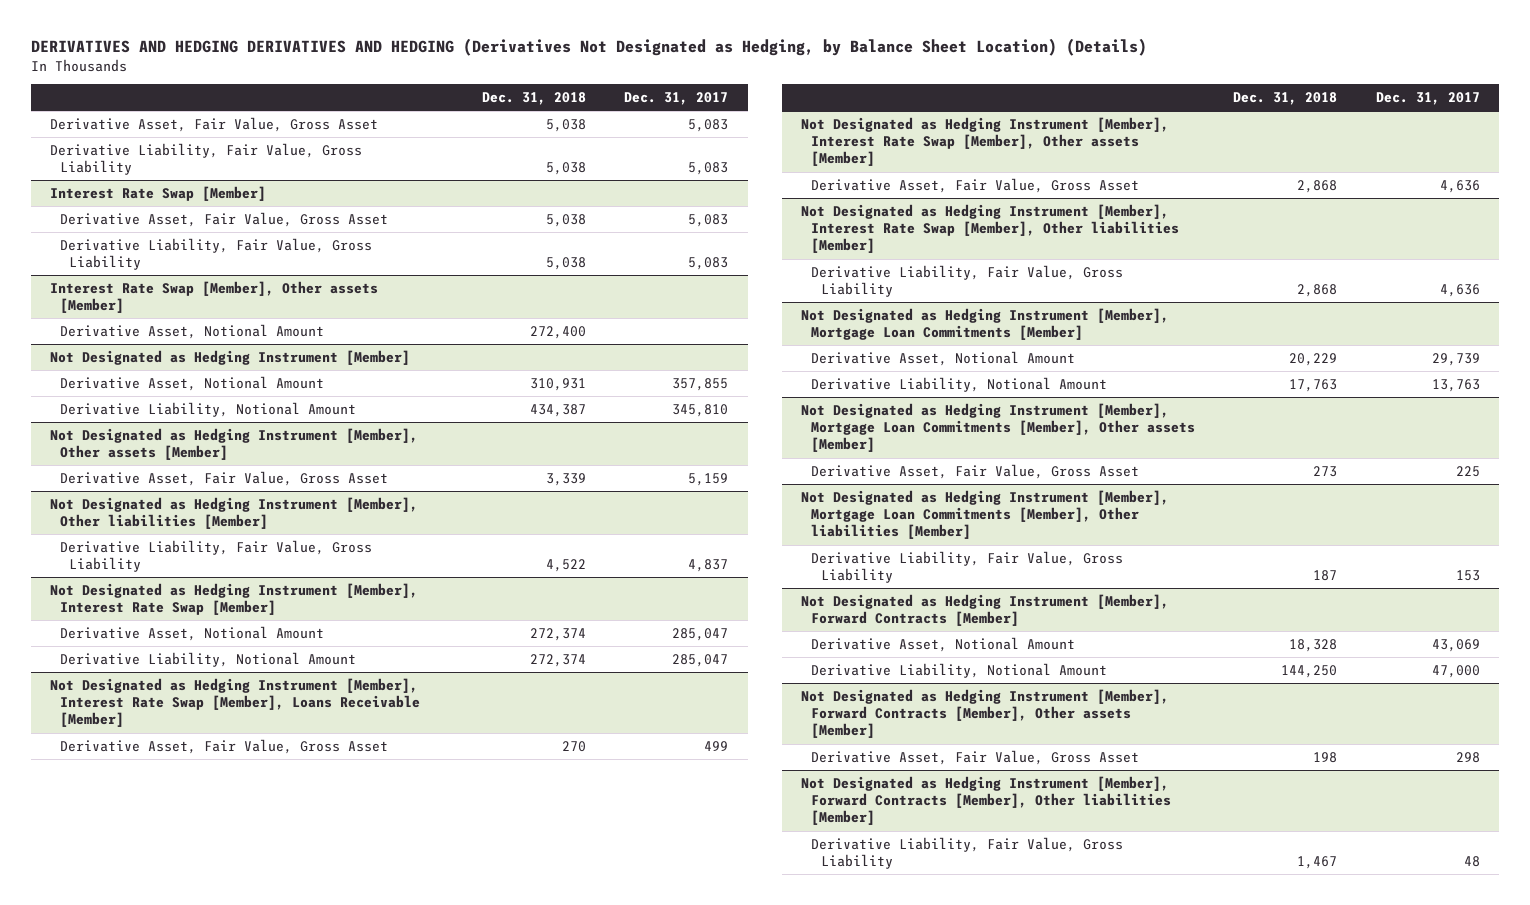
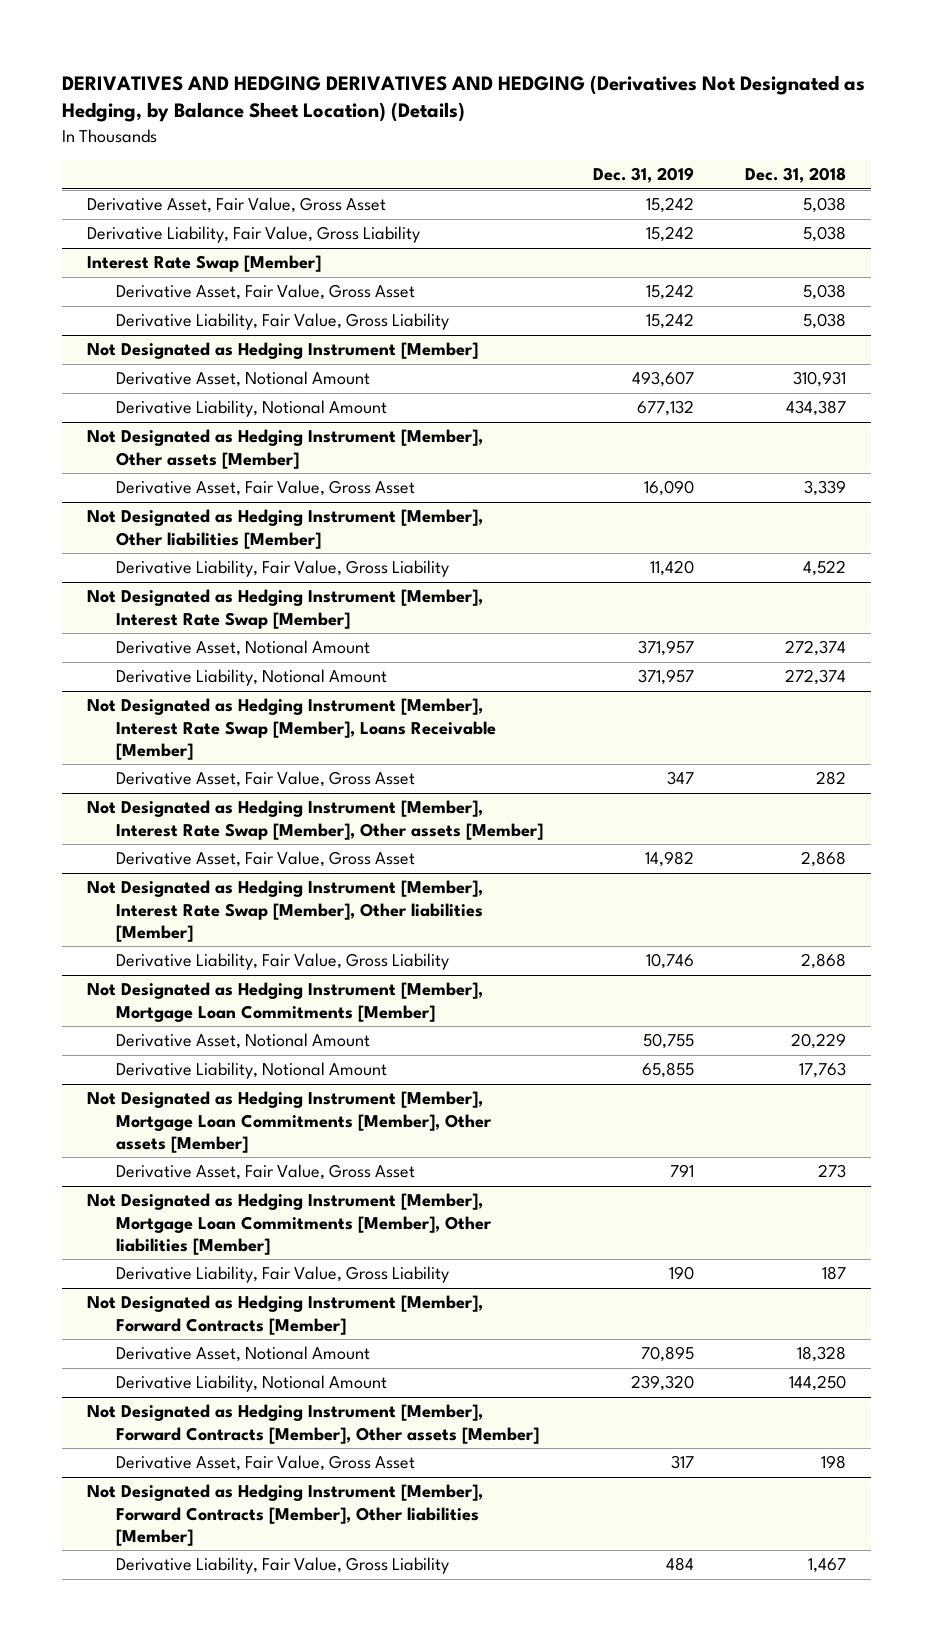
[624,92,729,106] Dec. 31, 2017 -> none
none -> [593,167,695,184] Dec. 31, 2019
[49,280,378,314] Interest Rate Swap [Member], Other assets [Member] -> none
[59,323,324,339] Derivative Asset, Notional Amount -> none
[562,740,587,752] 270 -> [815,771,846,786] 282

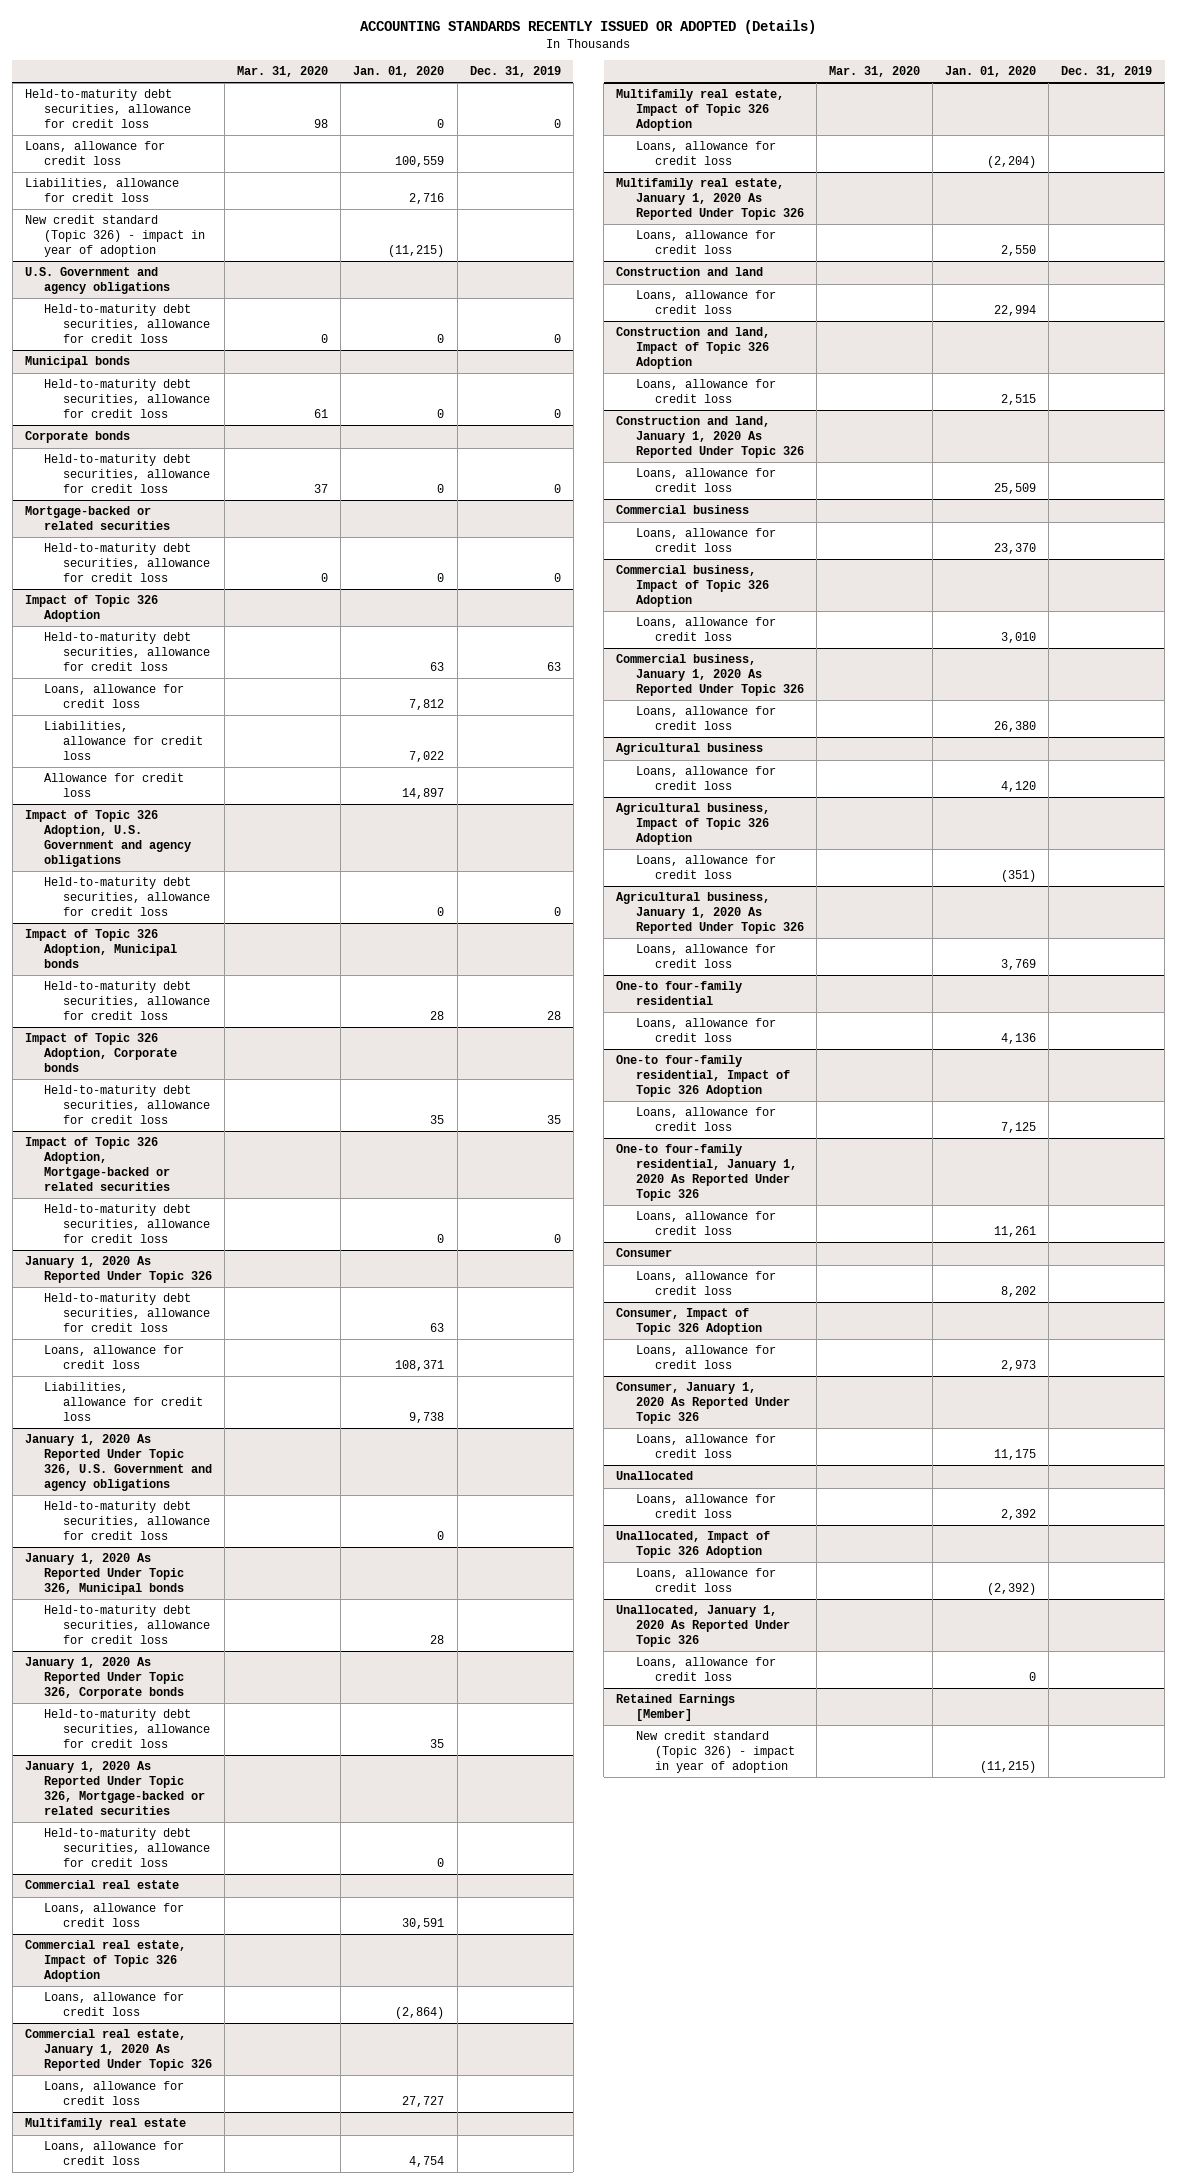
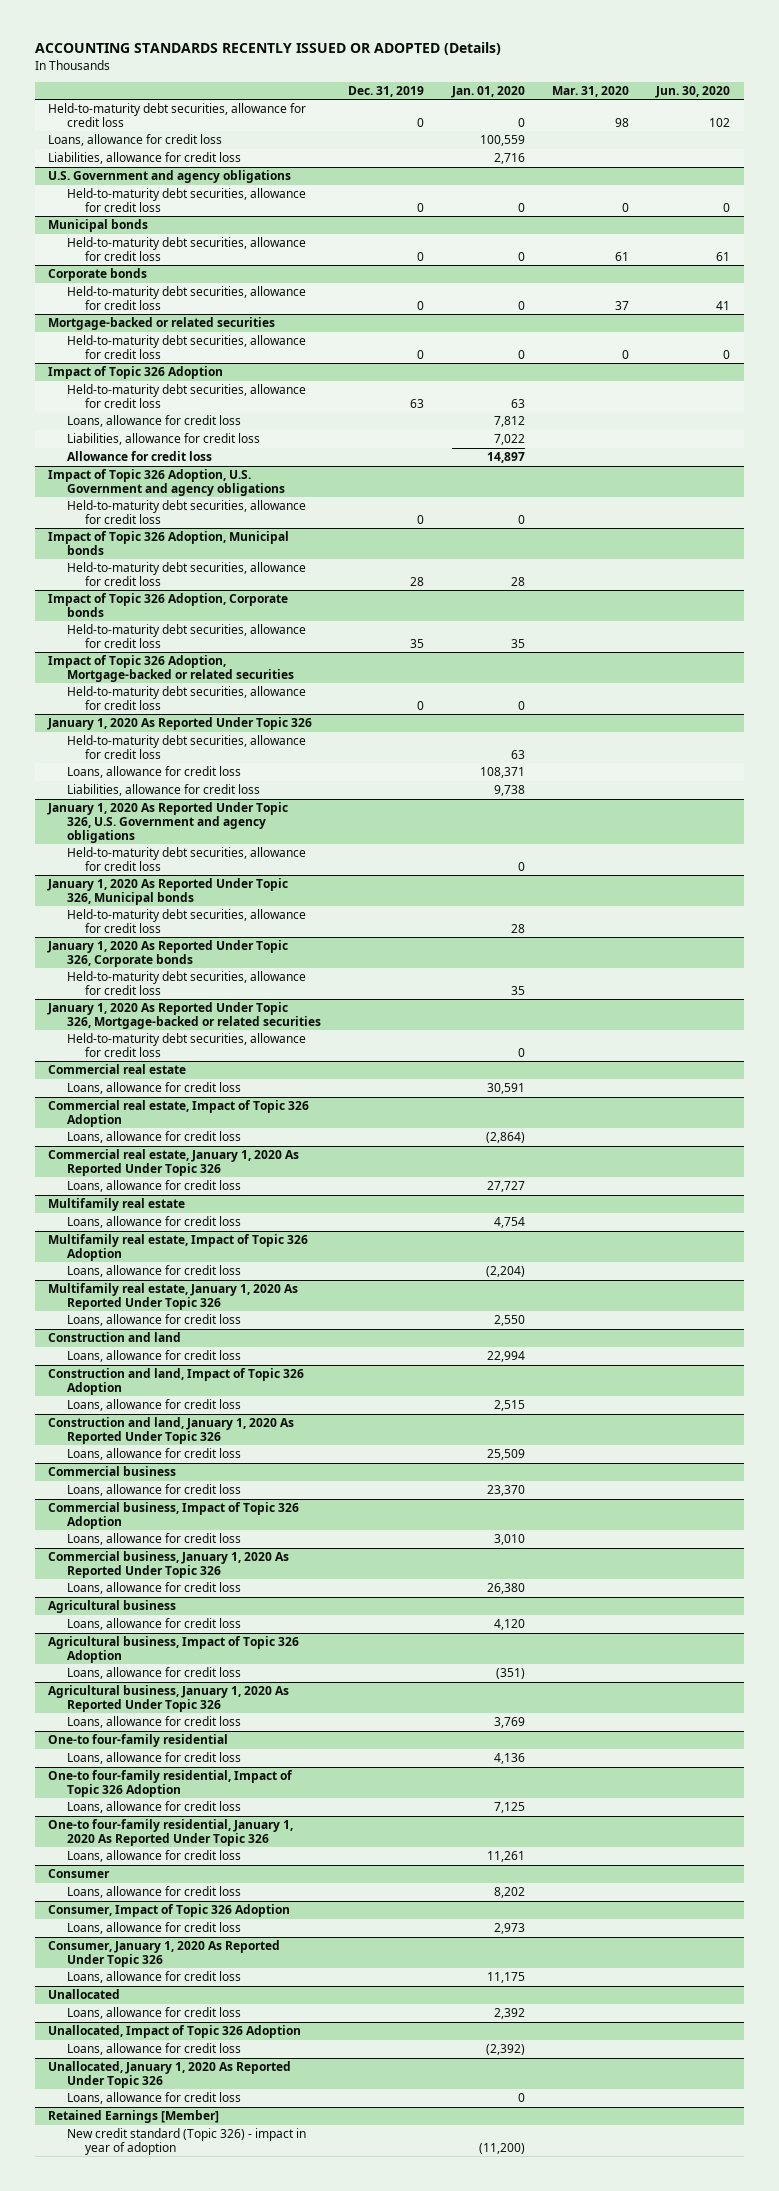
none -> [655,85,731,98] Jun. 30, 2020
[24,215,206,258] New credit standard (Topic 326) - impact in year of adoption -> none
[979,1761,1036,1774] (11,215) -> [478,2142,525,2154] (11,200)

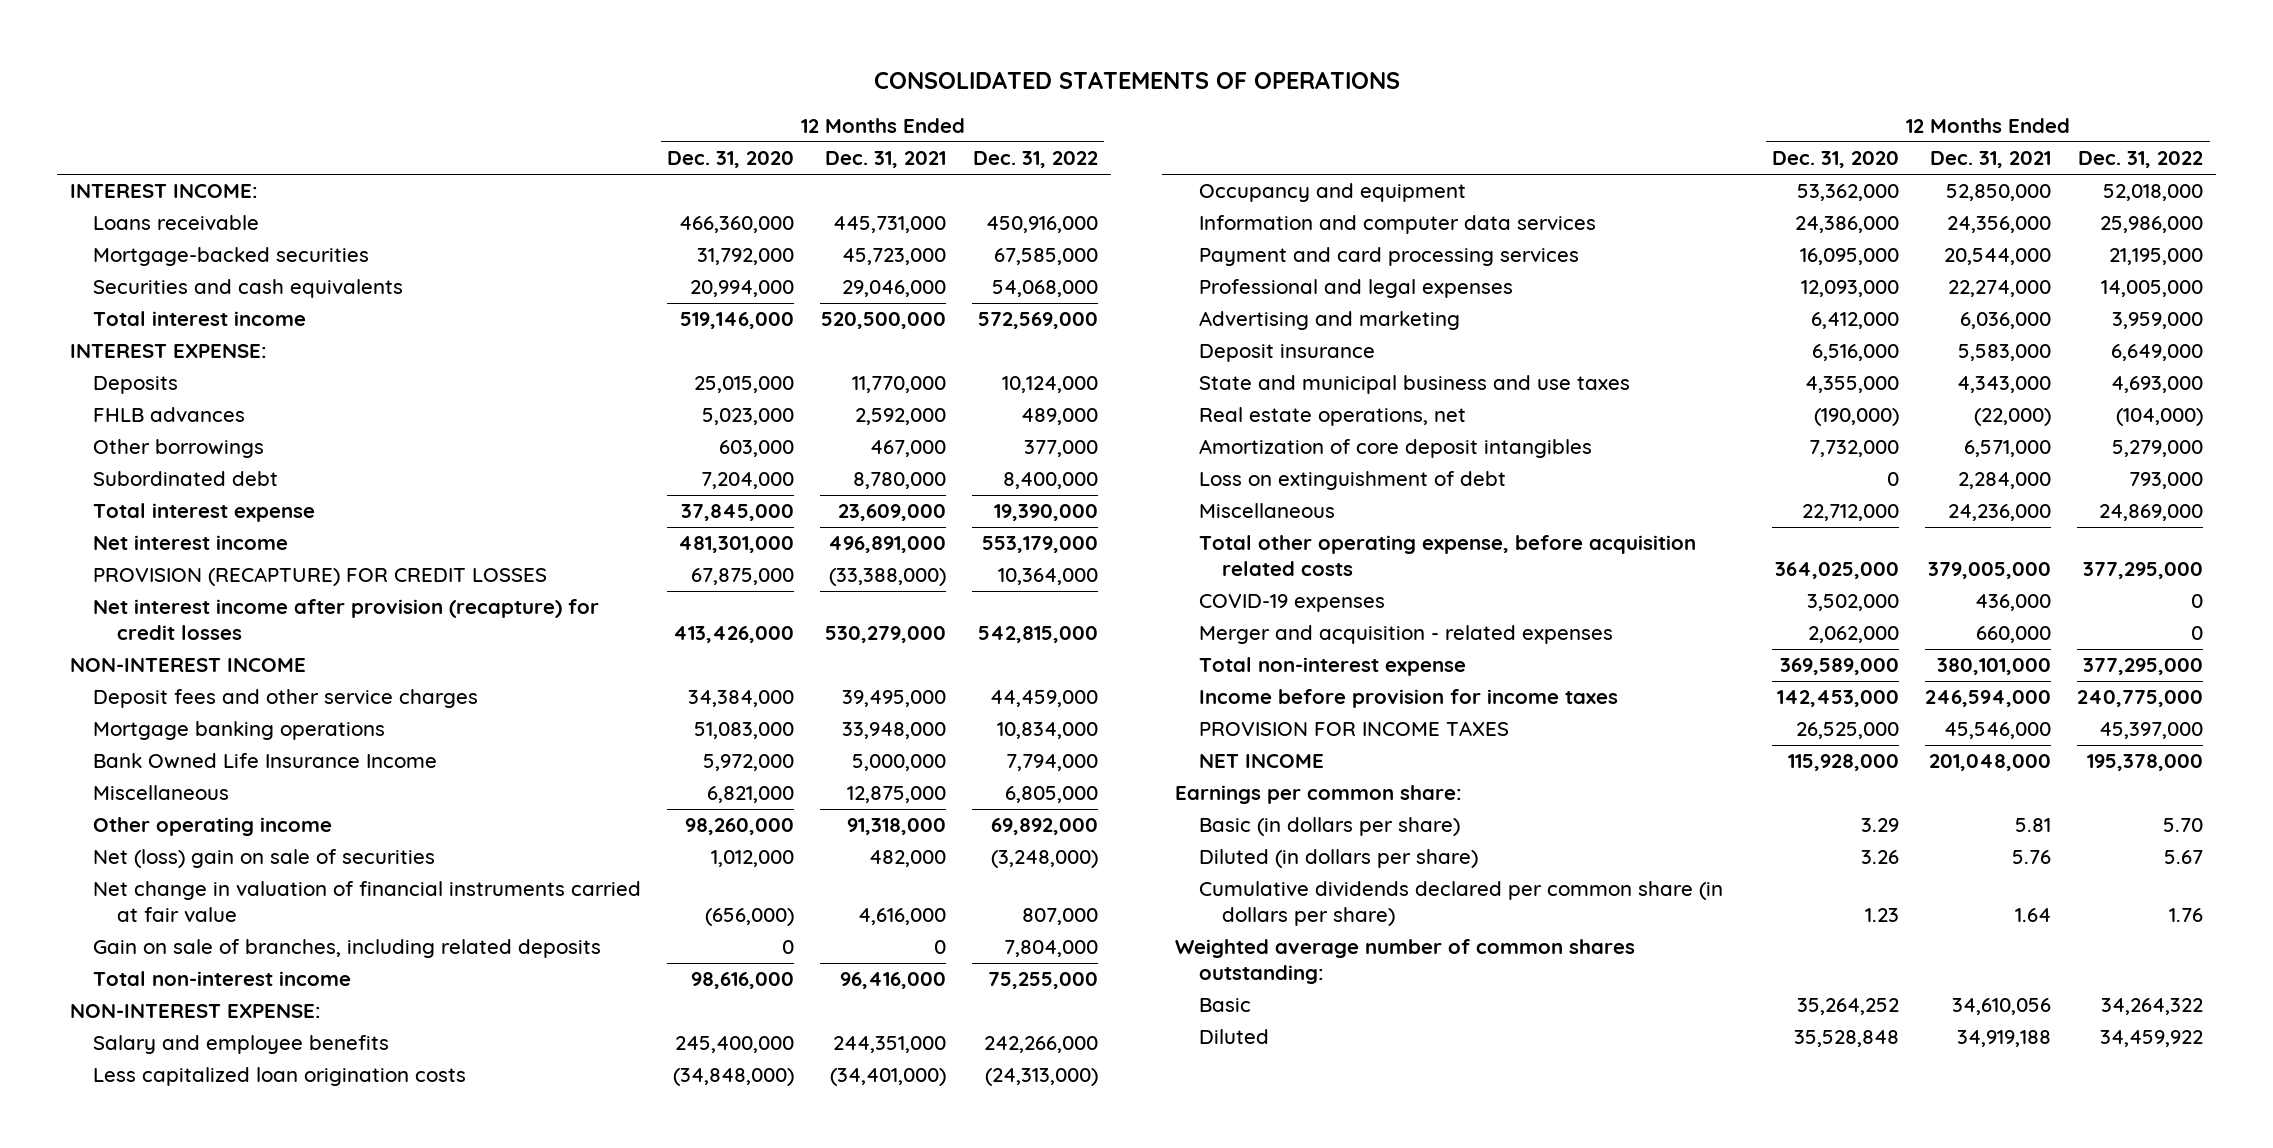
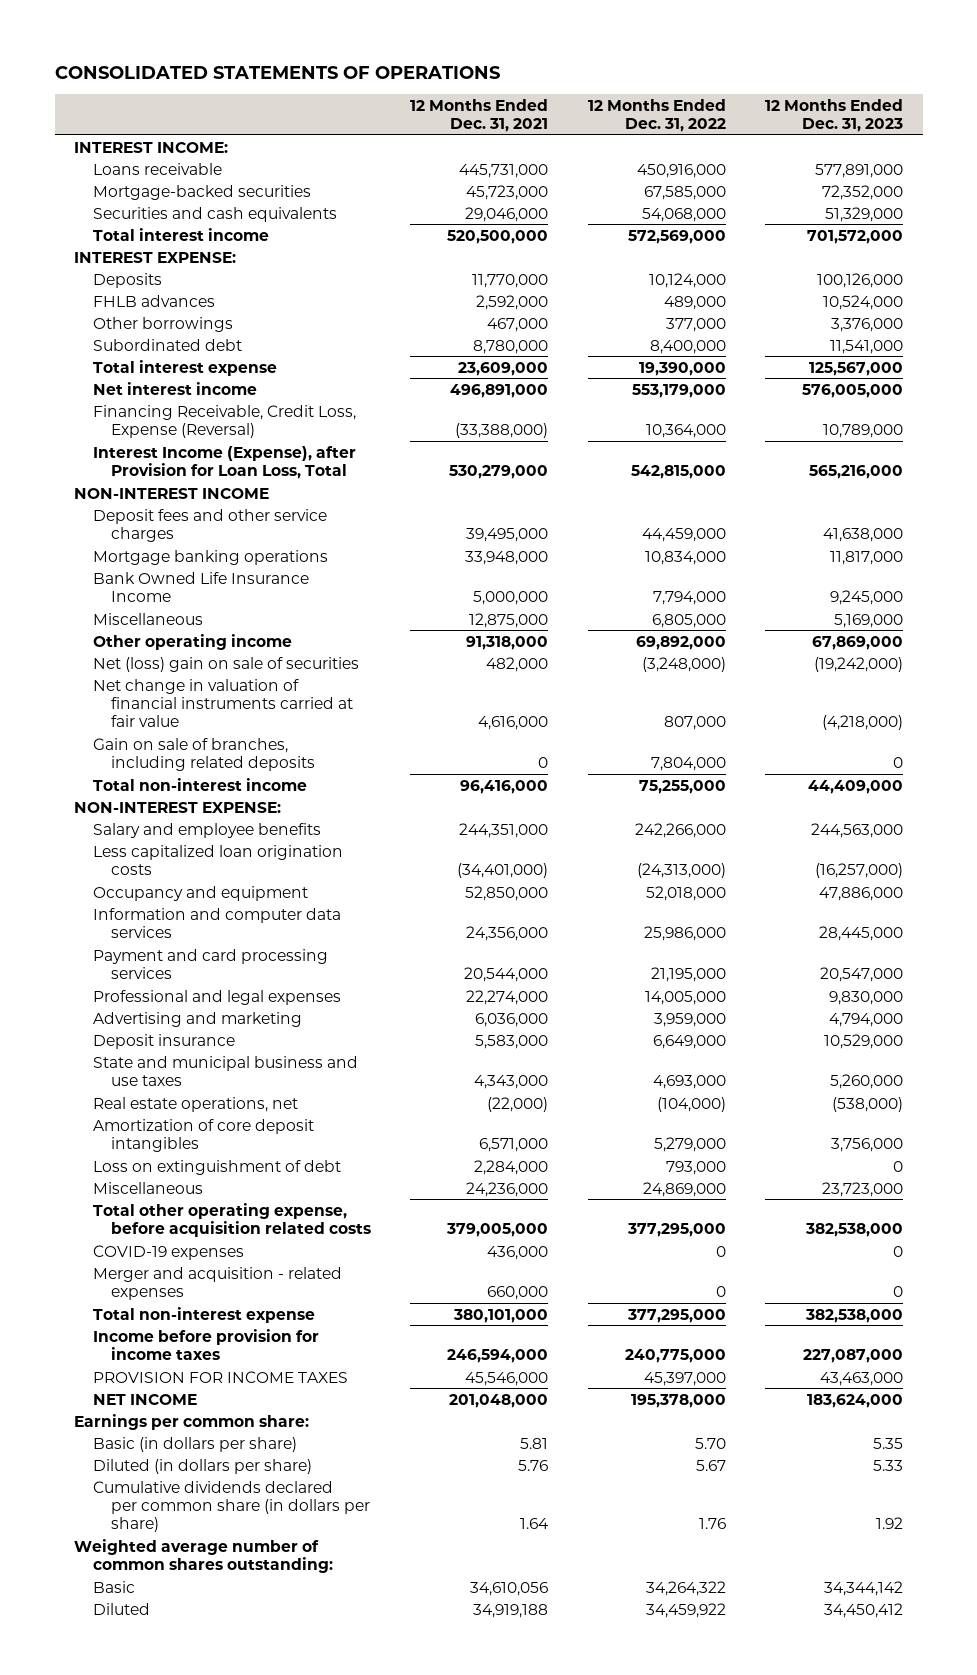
[667,151,795,169] Dec. 31, 2020 -> none
none -> [765,98,904,133] 12 Months Ended Dec. 31, 2023
[93,567,548,587] PROVISION (RECAPTURE) FOR CREDIT LOSSES -> [92,404,356,438] Financing Receivable, Credit Loss, Expense (Reversal)
[93,599,600,641] Net interest income after provision (recapture) for credit losses -> [92,445,356,479] Interest Income (Expense), after Provision for Loan Loss, Total

